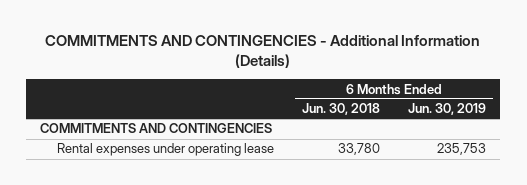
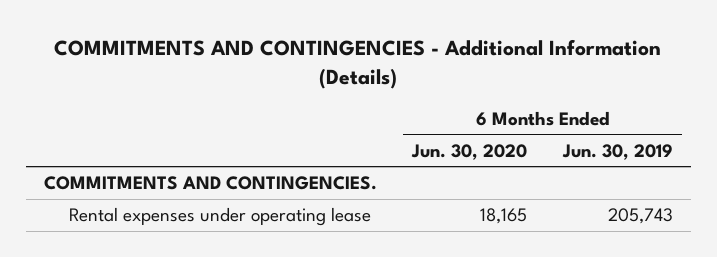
[302,103,381,116] Jun. 30, 2018 -> none
none -> [411,143,528,160] Jun. 30, 2020
[40,123,273,134] COMMITMENTS AND CONTINGENCIES -> [43,176,377,191] COMMITMENTS AND CONTINGENCIES.
[437,143,487,156] 235,753 -> [607,208,673,225] 205,743

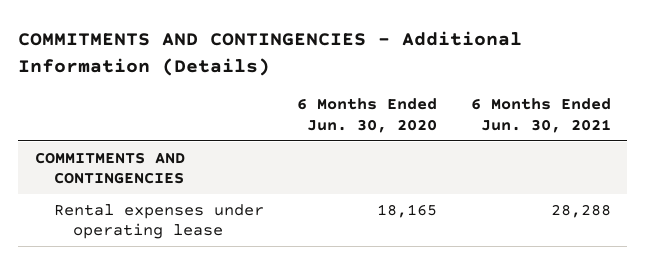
[561,143,673,160] Jun. 30, 2019 -> none
none -> [470,98,611,134] 6 Months Ended Jun. 30, 2021
[43,176,377,191] COMMITMENTS AND CONTINGENCIES. -> [34,151,185,185] COMMITMENTS AND CONTINGENCIES

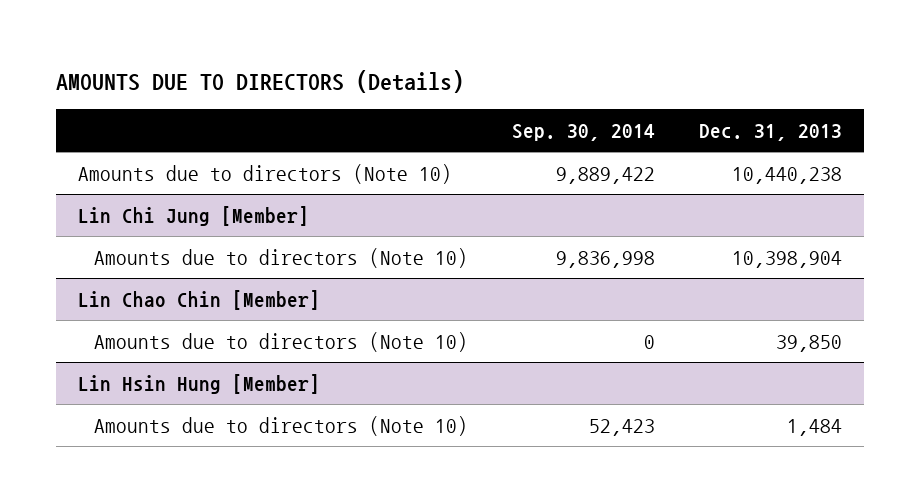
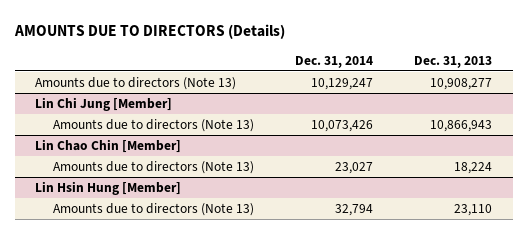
[512,123,656,141] Sep. 30, 2014 -> none
none -> [295,55,374,68] Dec. 31, 2014
[78,163,453,184] Amounts due to directors (Note 10) -> [35,77,237,91] Amounts due to directors (Note 13)
[732,166,843,184] 10,440,238 -> [430,78,493,91] 10,908,277
[94,247,469,268] Amounts due to directors (Note 10) -> [52,119,254,133] Amounts due to directors (Note 13)
[732,250,843,268] 10,398,904 -> [430,120,493,133] 10,866,943
[94,331,469,352] Amounts due to directors (Note 10) -> [52,161,254,175] Amounts due to directors (Note 13)
[776,334,843,352] 39,850 -> [454,162,493,175] 18,224
[94,415,469,436] Amounts due to directors (Note 10) -> [52,203,254,217] Amounts due to directors (Note 13)
[787,418,843,436] 1,484 -> [454,204,493,217] 23,110

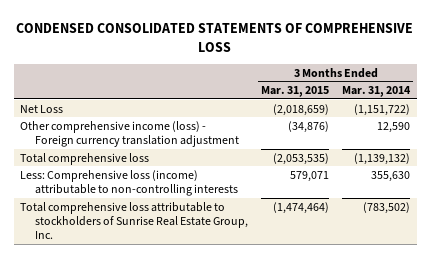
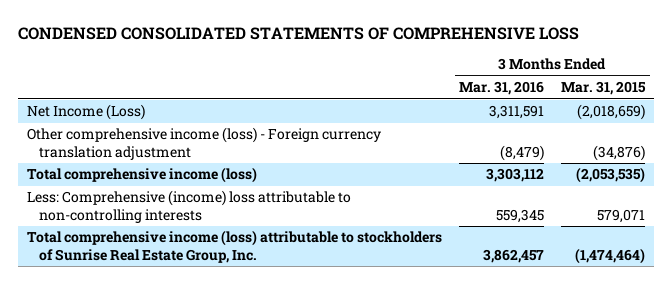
[342,85,412,97] Mar. 31, 2014 -> none
none -> [458,81,544,96] Mar. 31, 2016
[20,104,64,113] Net Loss -> [26,104,145,121] Net Income (Loss)
[20,152,150,165] Total comprehensive loss -> [26,167,257,184] Total comprehensive income (loss)
[20,169,239,196] Less: Comprehensive loss (income) attributable to non-controlling interests -> [26,190,351,223] Less: Comprehensive (income) loss attributable to non-controlling interests
[20,201,249,240] Total comprehensive loss attributable to stockholders of Sunrise Real Estate Group, Inc. -> [26,230,442,263] Total comprehensive income (loss) attributable to stockholders of Sunrise Real Estate Group, Inc.

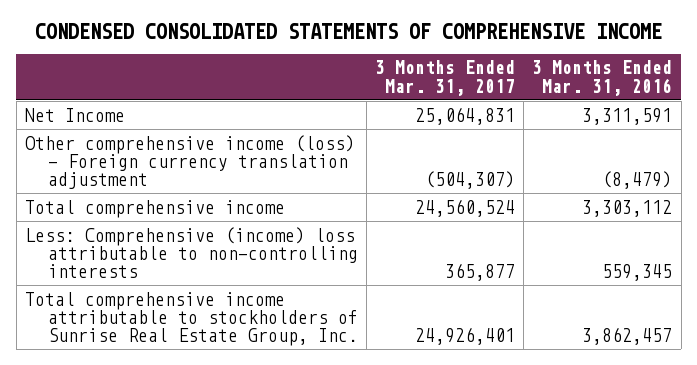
[17,27,579,41] CONDENSED CONSOLIDATED STATEMENTS OF COMPREHENSIVE LOSS -> [34,22,662,39] CONDENSED CONSOLIDATED STATEMENTS OF COMPREHENSIVE INCOME
[561,81,647,96] Mar. 31, 2015 -> none
none -> [374,60,515,96] 3 Months Ended Mar. 31, 2017
[26,104,145,121] Net Income (Loss) -> [24,107,125,122] Net Income
[26,167,257,184] Total comprehensive income (loss) -> [24,199,285,218] Total comprehensive income
[26,230,442,263] Total comprehensive income (loss) attributable to stockholders of Sunrise Real Estate Group, Inc. -> [24,291,358,347] Total comprehensive income attributable to stockholders of Sunrise Real Estate Group, Inc.

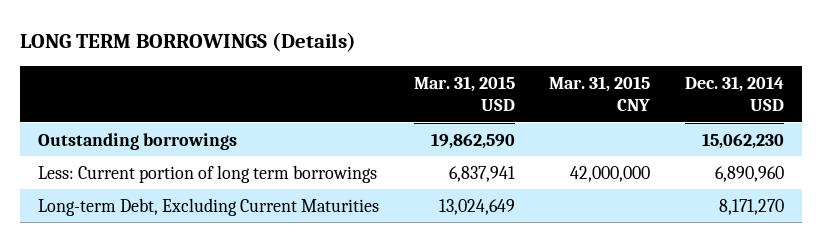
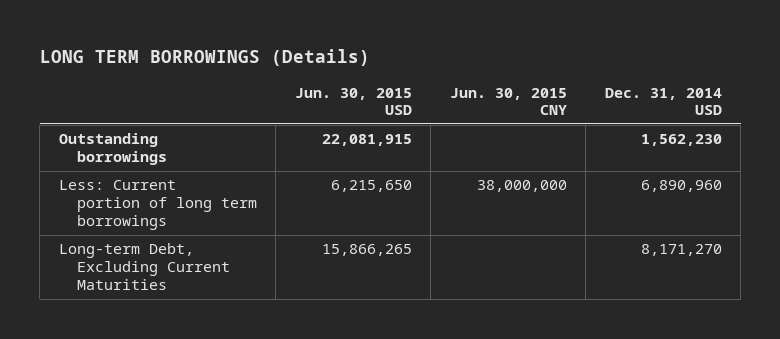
[413,75,515,112] Mar. 31, 2015 USD -> none
[549,75,651,112] Mar. 31, 2015 CNY -> none
none -> [294,87,412,116] Jun. 30, 2015 USD
none -> [449,87,567,116] Jun. 30, 2015 CNY
[702,132,785,149] 15,062,230 -> [640,134,722,147] 1,562,230

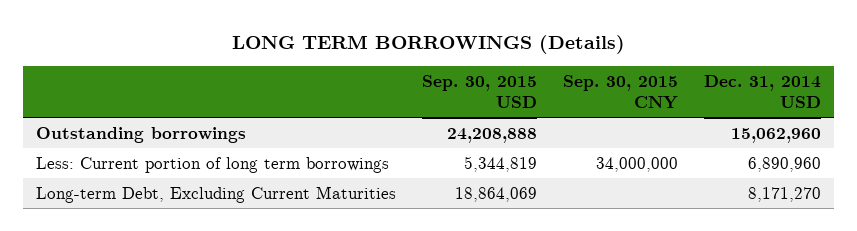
[294,87,412,116] Jun. 30, 2015 USD -> none
[449,87,567,116] Jun. 30, 2015 CNY -> none
none -> [422,74,538,108] Sep. 30, 2015 USD
none -> [563,74,679,109] Sep. 30, 2015 CNY
[640,134,722,147] 1,562,230 -> [731,127,822,143] 15,062,960

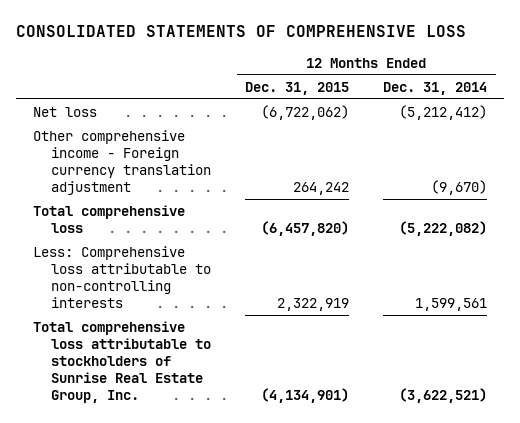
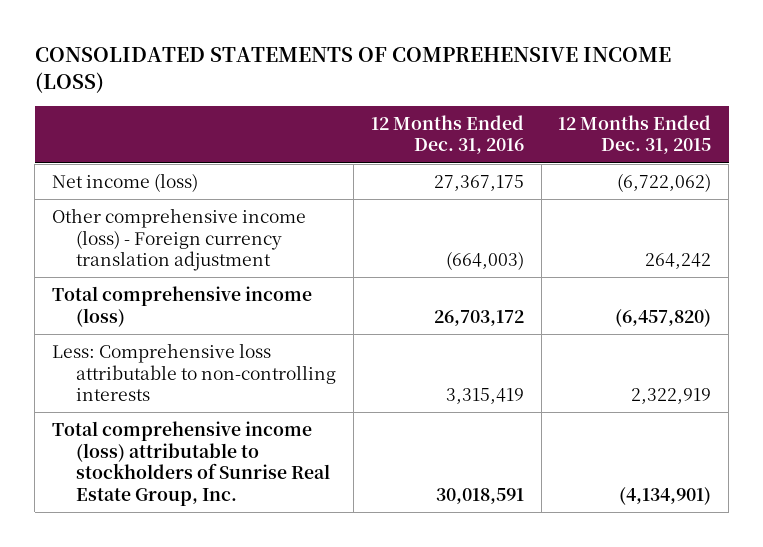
[16,25,467,38] CONSOLIDATED STATEMENTS OF COMPREHENSIVE LOSS -> [34,46,671,93] CONSOLIDATED STATEMENTS OF COMPREHENSIVE INCOME (LOSS)
[383,81,488,95] Dec. 31, 2014 -> none
none -> [370,114,524,155] 12 Months Ended Dec. 31, 2016
[33,106,98,117] Net loss -> [52,172,199,192] Net income (loss)
[33,129,212,196] Other comprehensive income - Foreign currency translation adjustment -> [52,207,307,272] Other comprehensive income (loss) - Foreign currency translation adjustment
[33,204,186,234] Total comprehensive loss -> [52,285,313,327] Total comprehensive income (loss)
[33,320,212,404] Total comprehensive loss attributable to stockholders of Sunrise Real Estate Group, Inc. -> [52,420,331,507] Total comprehensive income (loss) attributable to stockholders of Sunrise Real Estate Group, Inc.

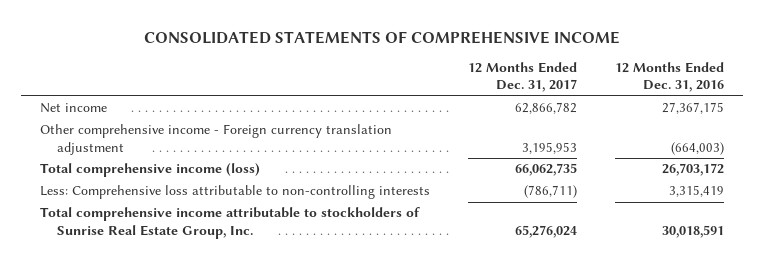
[34,46,671,93] CONSOLIDATED STATEMENTS OF COMPREHENSIVE INCOME (LOSS) -> [144,30,621,44] CONSOLIDATED STATEMENTS OF COMPREHENSIVE INCOME
[558,114,712,155] 12 Months Ended Dec. 31, 2015 -> none
none -> [468,61,578,93] 12 Months Ended Dec. 31, 2017
[52,172,199,192] Net income (loss) -> [40,103,108,114] Net income
[52,207,307,272] Other comprehensive income (loss) - Foreign currency translation adjustment -> [40,124,393,155] Other comprehensive income - Foreign currency translation adjustment
[52,420,331,507] Total comprehensive income (loss) attributable to stockholders of Sunrise Real Estate Group, Inc. -> [40,207,421,239] Total comprehensive income attributable to stockholders of Sunrise Real Estate Group, Inc.

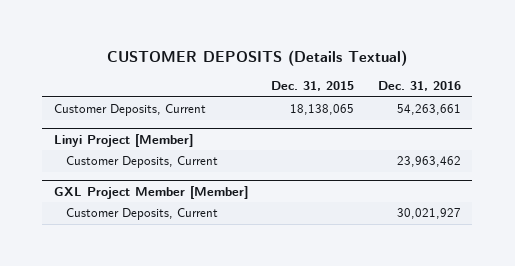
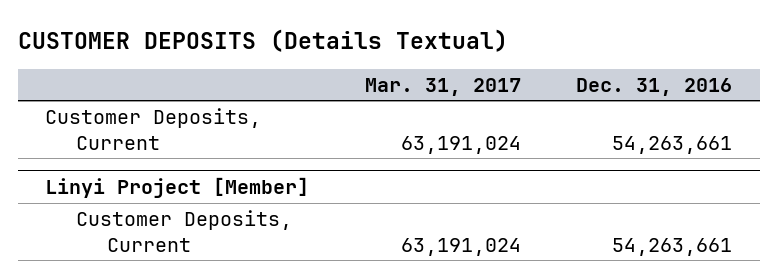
[271,81,355,92] Dec. 31, 2015 -> none
none -> [364,77,521,96] Mar. 31, 2017
[53,185,248,199] GXL Project Member [Member] -> none
[65,208,218,221] Customer Deposits, Current -> none
[396,156,461,168] 23,963,462 -> [612,237,733,256] 54,263,661

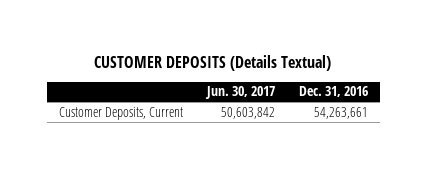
[364,77,521,96] Mar. 31, 2017 -> none
none -> [204,86,275,100] Jun. 30, 2017
[45,176,310,198] Linyi Project [Member] -> none
[76,210,293,252] Customer Deposits, Current -> none

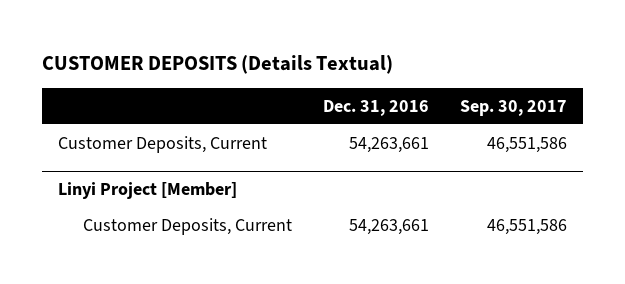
[204,86,275,100] Jun. 30, 2017 -> none
none -> [460,100,568,117] Sep. 30, 2017
none -> [57,181,237,199] Linyi Project [Member]
none -> [83,217,293,235] Customer Deposits, Current

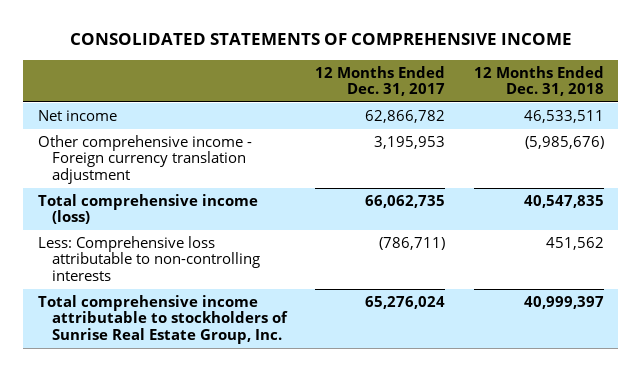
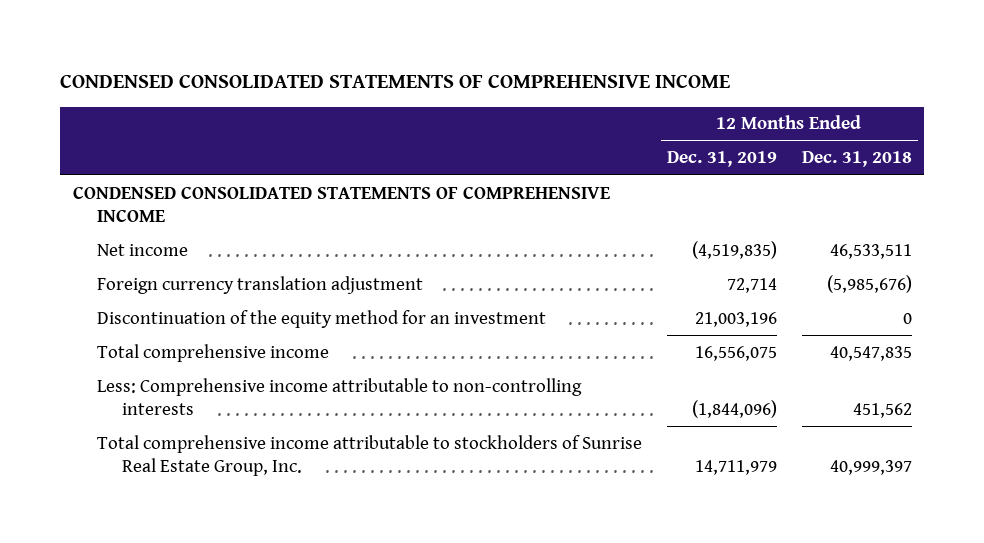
[69,33,572,46] CONSOLIDATED STATEMENTS OF COMPREHENSIVE INCOME -> [60,75,731,89] CONDENSED CONSOLIDATED STATEMENTS OF COMPREHENSIVE INCOME
[315,65,446,97] 12 Months Ended Dec. 31, 2017 -> none
none -> [666,151,777,168] Dec. 31, 2019
none -> [72,185,610,222] CONDENSED CONSOLIDATED STATEMENTS OF COMPREHENSIVE INCOME
[37,134,252,185] Other comprehensive income - Foreign currency translation adjustment -> [97,275,424,294] Foreign currency translation adjustment
none -> [97,309,547,328] Discontinuation of the equity method for an investment
[37,193,258,225] Total comprehensive income (loss) -> [97,343,330,362] Total comprehensive income
[37,235,260,282] Less: Comprehensive loss attributable to non-controlling interests -> [97,377,583,415] Less: Comprehensive income attributable to non-controlling interests

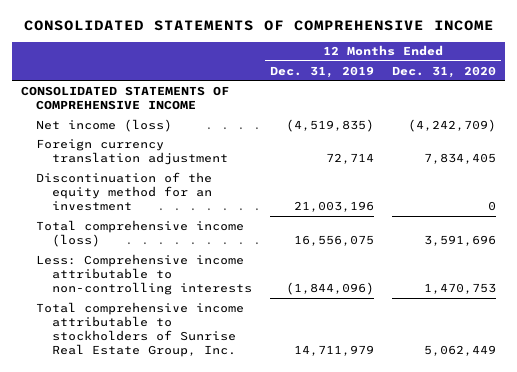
[60,75,731,89] CONDENSED CONSOLIDATED STATEMENTS OF COMPREHENSIVE INCOME -> [23,19,494,31] CONSOLIDATED STATEMENTS OF COMPREHENSIVE INCOME
[801,151,912,168] Dec. 31, 2018 -> none
none -> [392,65,497,78] Dec. 31, 2020
[72,185,610,222] CONDENSED CONSOLIDATED STATEMENTS OF COMPREHENSIVE INCOME -> [21,85,230,110] CONSOLIDATED STATEMENTS OF COMPREHENSIVE INCOME
[97,243,189,256] Net income -> [36,118,173,132] Net income (loss)
[97,343,330,362] Total comprehensive income -> [36,219,245,247] Total comprehensive income (loss)

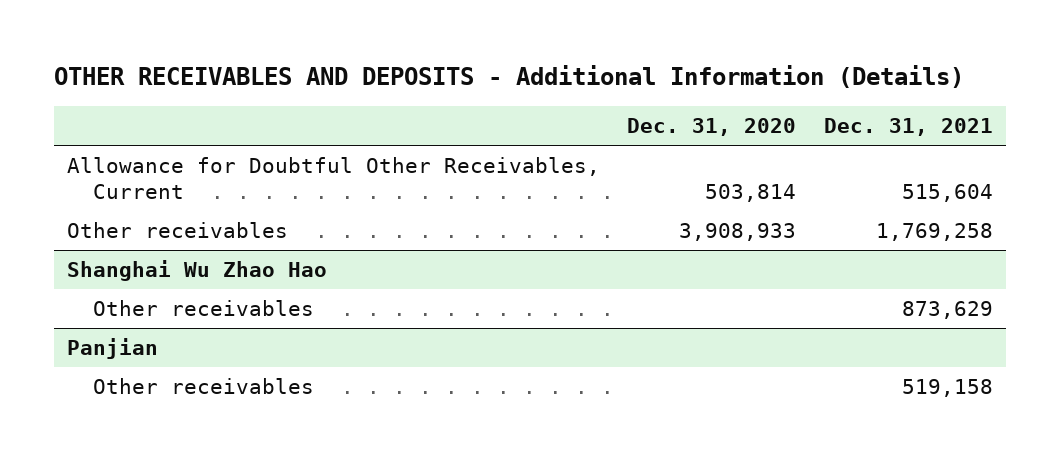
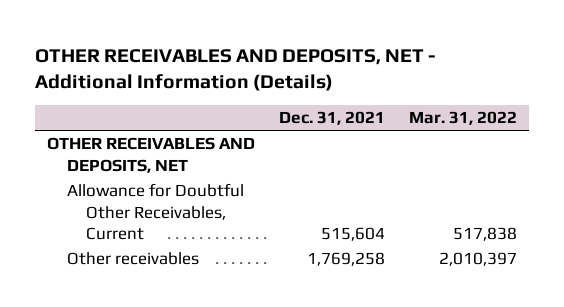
[53,65,964,89] OTHER RECEIVABLES AND DEPOSITS - Additional Information (Details) -> [35,48,437,91] OTHER RECEIVABLES AND DEPOSITS, NET - Additional Information (Details)
[627,118,797,137] Dec. 31, 2020 -> none
none -> [408,111,517,126] Mar. 31, 2022
none -> [47,137,256,173] OTHER RECEIVABLES AND DEPOSITS, NET
[67,260,328,282] Shanghai Wu Zhao Hao -> none
[93,300,315,317] Other receivables -> none
[67,338,159,360] Panjian -> none
[93,378,315,395] Other receivables -> none

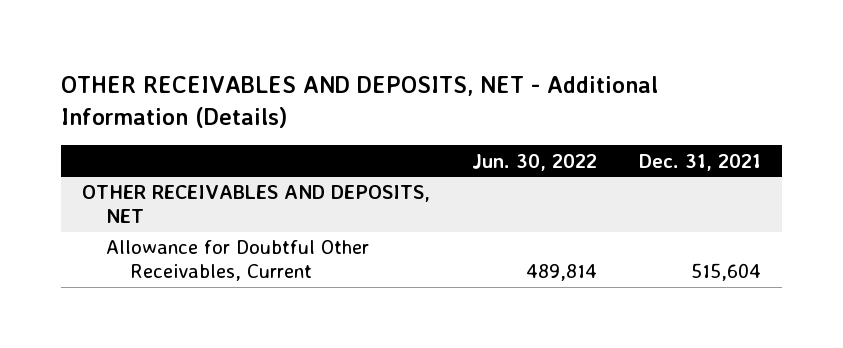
[408,111,517,126] Mar. 31, 2022 -> none
none -> [472,153,598,171] Jun. 30, 2022
[66,252,199,266] Other receivables -> none

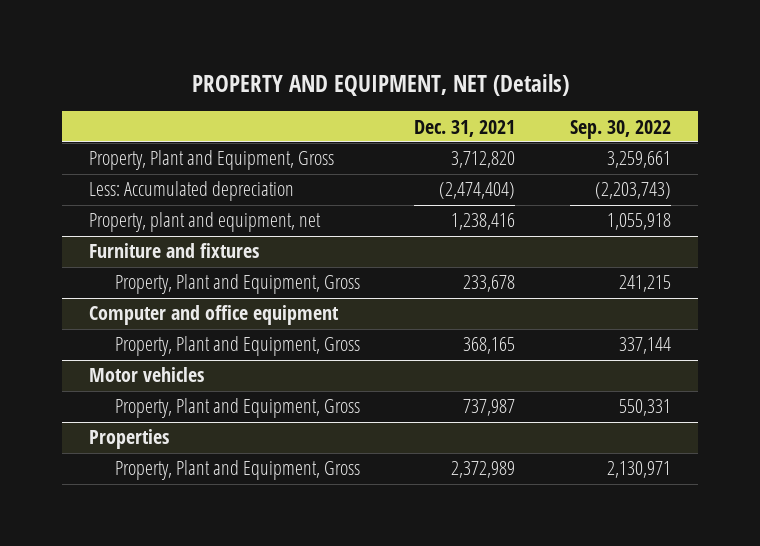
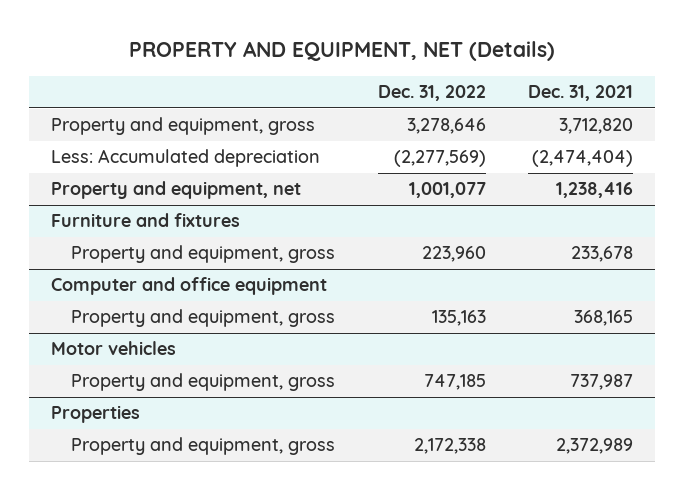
[569,119,671,139] Sep. 30, 2022 -> none
none -> [377,85,486,102] Dec. 31, 2022
[88,150,334,171] Property, Plant and Equipment, Gross -> [50,117,315,136] Property and equipment, gross
[88,212,321,233] Property, plant and equipment, net -> [50,181,301,200] Property and equipment, net
[115,274,361,295] Property, Plant and Equipment, Gross -> [70,245,335,264] Property and equipment, gross
[115,336,361,357] Property, Plant and Equipment, Gross -> [70,309,335,328] Property and equipment, gross
[115,398,361,419] Property, Plant and Equipment, Gross -> [70,373,335,392] Property and equipment, gross
[115,460,361,481] Property, Plant and Equipment, Gross -> [70,437,335,456] Property and equipment, gross

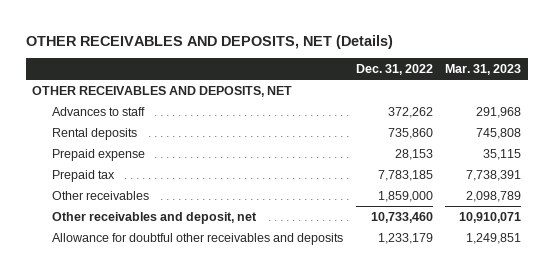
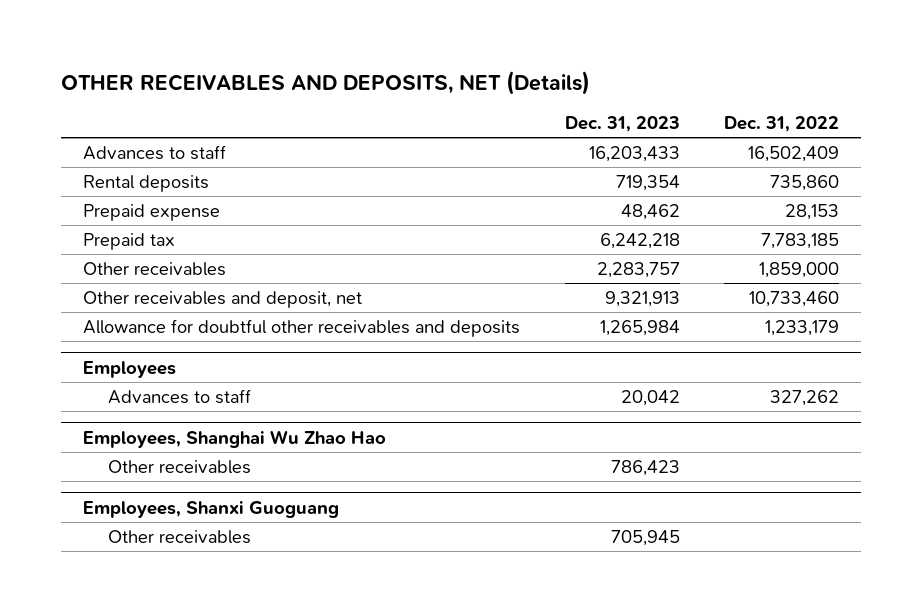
[445,64,522,76] Mar. 31, 2023 -> none
none -> [564,116,680,133] Dec. 31, 2023
[32,85,293,97] OTHER RECEIVABLES AND DEPOSITS, NET -> none
[387,106,433,118] 372,262 -> [748,145,840,162] 16,502,409
none -> [83,360,177,378] Employees
none -> [107,388,251,404] Advances to staff
none -> [83,429,387,448] Employees, Shanghai Wu Zhao Hao
none -> [107,459,251,474] Other receivables
none -> [83,500,340,518] Employees, Shanxi Guoguang
none -> [107,529,251,544] Other receivables

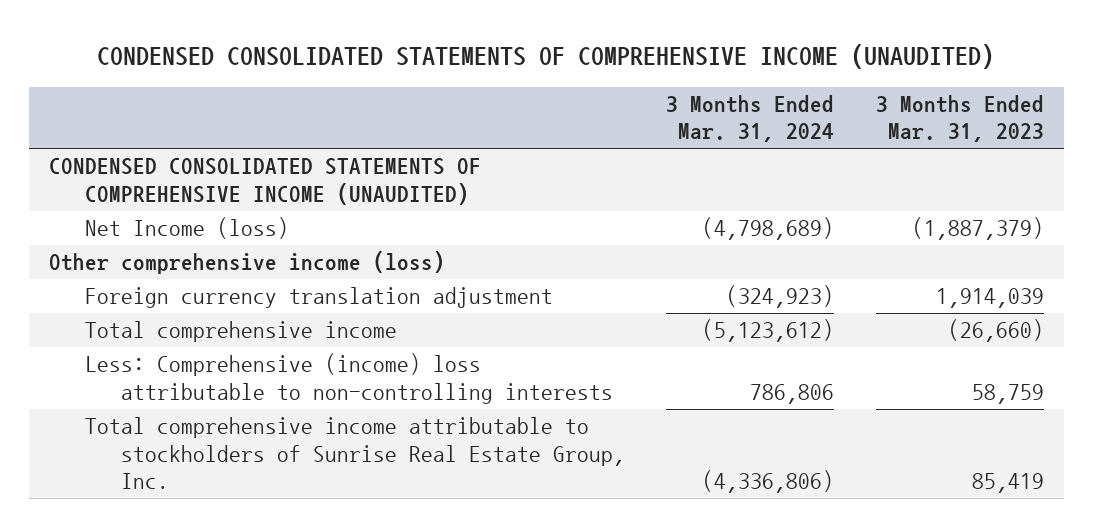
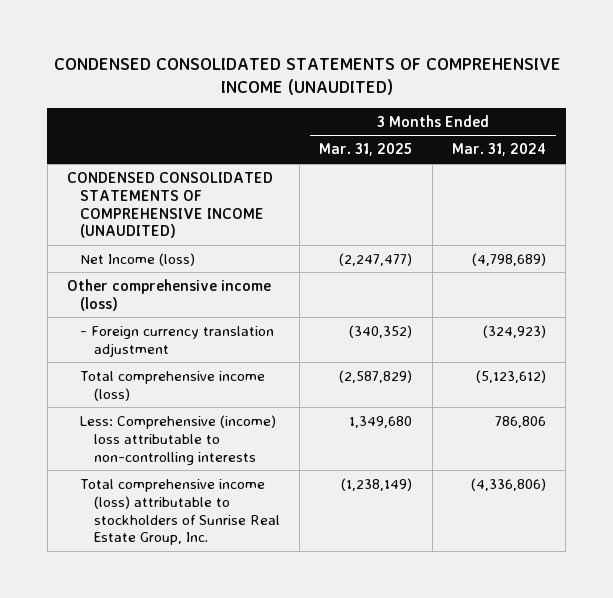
[875,94,1044,143] 3 Months Ended Mar. 31, 2023 -> none
none -> [319,143,413,157] Mar. 31, 2025
[85,287,554,309] Foreign currency translation adjustment -> [80,325,275,357] - Foreign currency translation adjustment
[85,321,398,343] Total comprehensive income -> [80,370,266,401] Total comprehensive income (loss)
[85,417,626,490] Total comprehensive income attributable to stockholders of Sunrise Real Estate Group, Inc. -> [80,478,280,546] Total comprehensive income (loss) attributable to stockholders of Sunrise Real Estate Group, Inc.

